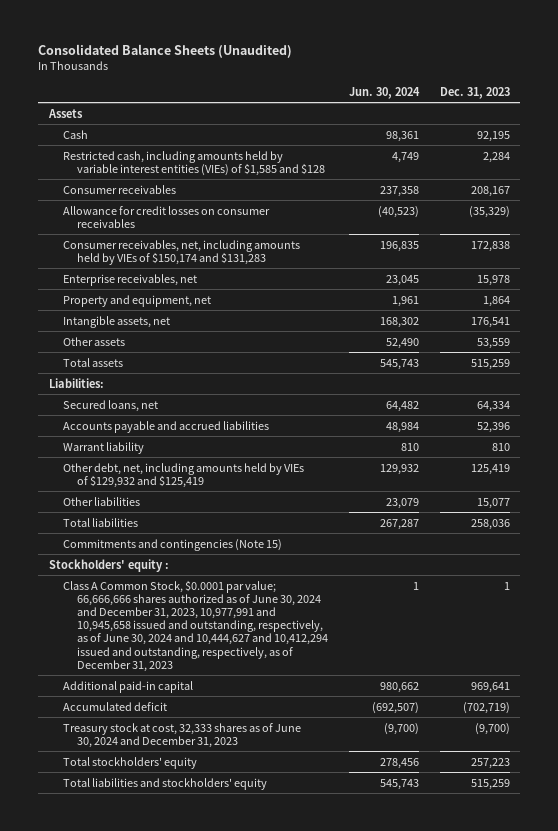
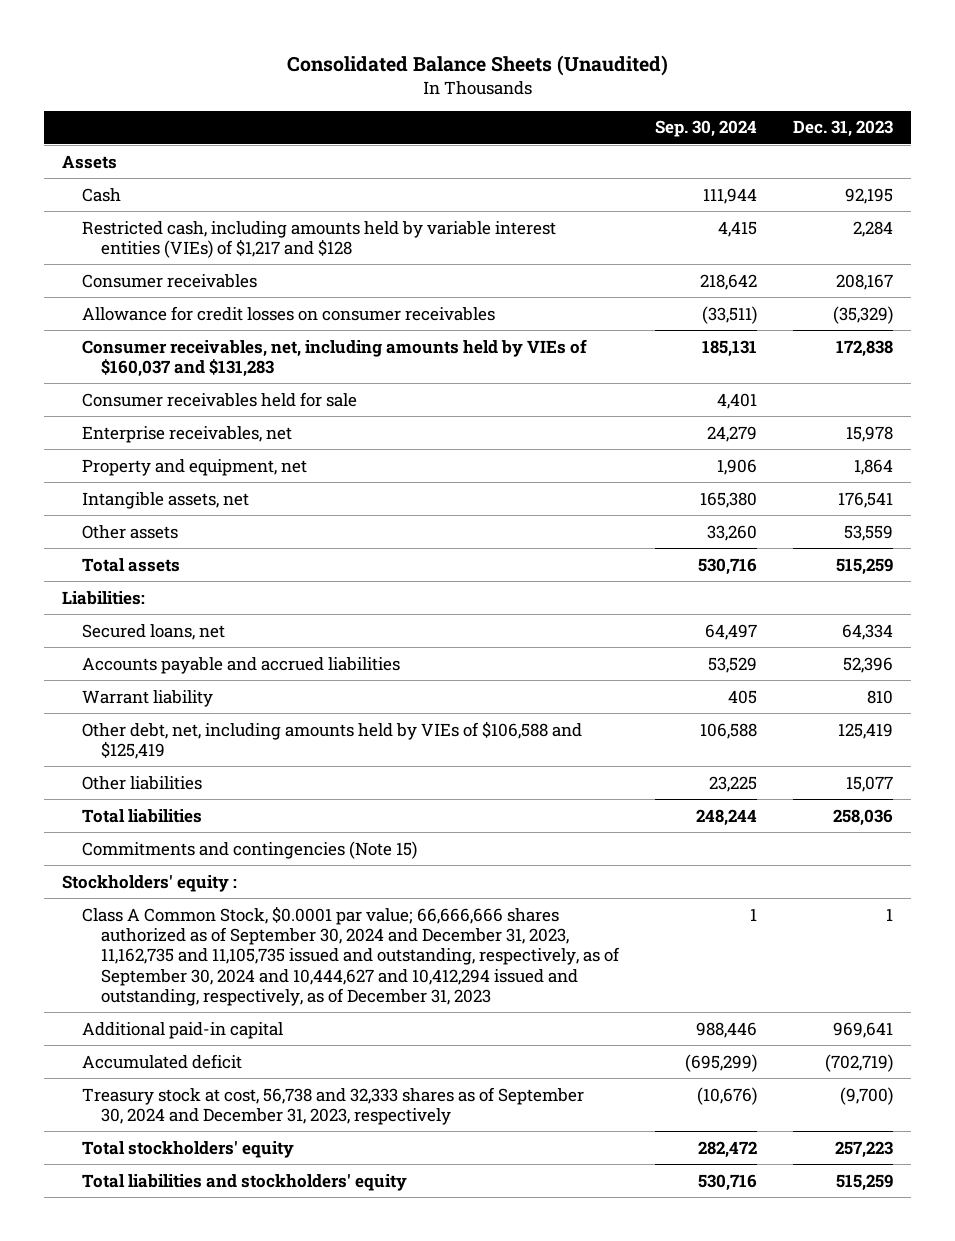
[348,86,420,99] Jun. 30, 2024 -> none
none -> [655,120,758,138] Sep. 30, 2024
[62,150,326,176] Restricted cash, including amounts held by variable interest entities (VIEs) of $1,585 and $128 -> [81,220,556,258] Restricted cash, including amounts held by variable interest entities (VIEs) of $1,217 and $128
[62,239,300,265] Consumer receivables, net, including amounts held by VIEs of $150,174 and $131,283 -> [81,338,587,377] Consumer receivables, net, including amounts held by VIEs of $160,037 and $131,283
none -> [81,391,357,407] Consumer receivables held for sale
[62,462,304,488] Other debt, net, including amounts held by VIEs of $129,932 and $125,419 -> [81,720,582,759] Other debt, net, including amounts held by VIEs of $106,588 and $125,419
[62,579,329,672] Class A Common Stock, $0.0001 par value; 66,666,666 shares authorized as of June 30, 2024 and December 31, 2023, 10,977,991 and 10,945,658 issued and outstanding, respectively, as of June 30, 2024 and 10,444,627 and 10,412,294 issued and outstanding, respectively, as of December 31, 2023 -> [81,905,621,1006] Class A Common Stock, $0.0001 par value; 66,666,666 shares authorized as of September 30, 2024 and December 31, 2023, 11,162,735 and 11,105,735 issued and outstanding, respectively, as of September 30, 2024 and 10,444,627 and 10,412,294 issued and outstanding, respectively, as of December 31, 2023
[62,722,301,748] Treasury stock at cost, 32,333 shares as of June 30, 2024 and December 31, 2023 -> [81,1086,584,1125] Treasury stock at cost, 56,738 and 32,333 shares as of September 30, 2024 and December 31, 2023, respectively

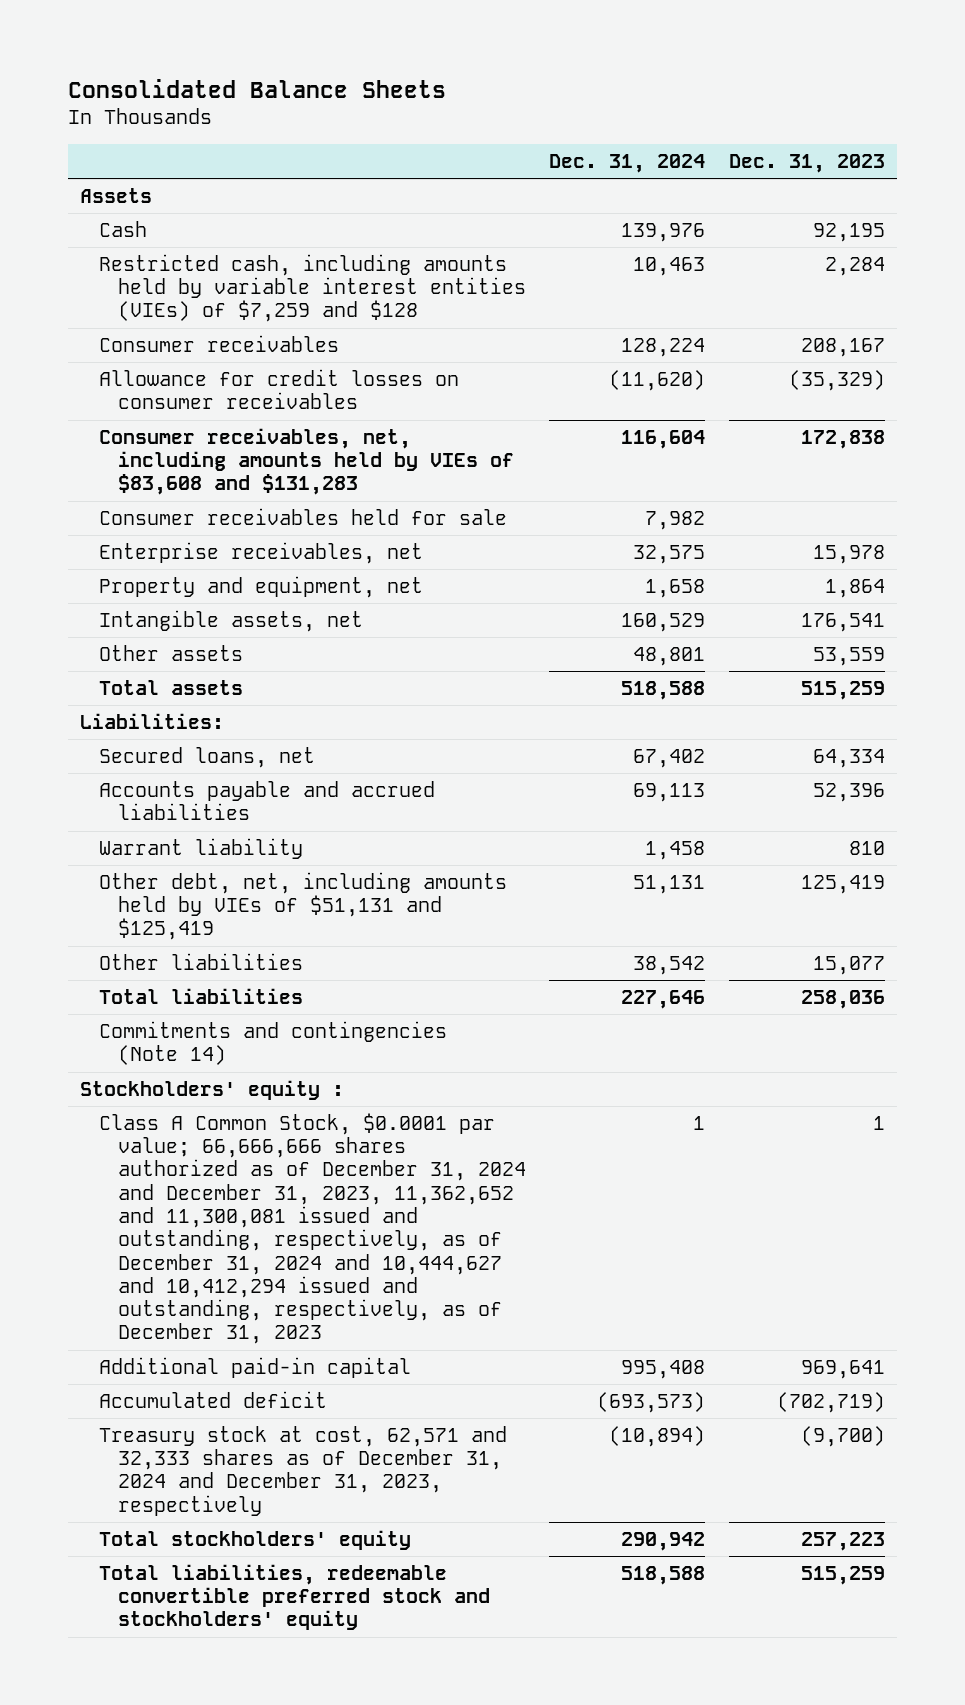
[286,54,668,76] Consolidated Balance Sheets (Unaudited) -> [67,79,446,99] Consolidated Balance Sheets
[655,120,758,138] Sep. 30, 2024 -> none
none -> [549,153,706,173] Dec. 31, 2024
[81,220,556,258] Restricted cash, including amounts held by variable interest entities (VIEs) of $1,217 and $128 -> [98,253,526,323] Restricted cash, including amounts held by variable interest entities (VIEs) of $7,259 and $128
[81,338,587,377] Consumer receivables, net, including amounts held by VIEs of $160,037 and $131,283 -> [98,427,514,496] Consumer receivables, net, including amounts held by VIEs of $83,608 and $131,283
[81,720,582,759] Other debt, net, including amounts held by VIEs of $106,588 and $125,419 -> [98,871,507,941] Other debt, net, including amounts held by VIEs of $51,131 and $125,419
[81,840,417,859] Commitments and contingencies (Note 15) -> [98,1020,447,1066] Commitments and contingencies (Note 14)
[81,905,621,1006] Class A Common Stock, $0.0001 par value; 66,666,666 shares authorized as of September 30, 2024 and December 31, 2023, 11,162,735 and 11,105,735 issued and outstanding, respectively, as of September 30, 2024 and 10,444,627 and 10,412,294 issued and outstanding, respectively, as of December 31, 2023 -> [98,1112,526,1345] Class A Common Stock, $0.0001 par value; 66,666,666 shares authorized as of December 31, 2024 and December 31, 2023, 11,362,652 and 11,300,081 issued and outstanding, respectively, as of December 31, 2024 and 10,444,627 and 10,412,294 issued and outstanding, respectively, as of December 31, 2023
[81,1086,584,1125] Treasury stock at cost, 56,738 and 32,333 shares as of September 30, 2024 and December 31, 2023, respectively -> [98,1425,507,1516] Treasury stock at cost, 62,571 and 32,333 shares as of December 31, 2024 and December 31, 2023, respectively
[81,1173,407,1191] Total liabilities and stockholders' equity -> [98,1563,490,1631] Total liabilities, redeemable convertible preferred stock and stockholders' equity

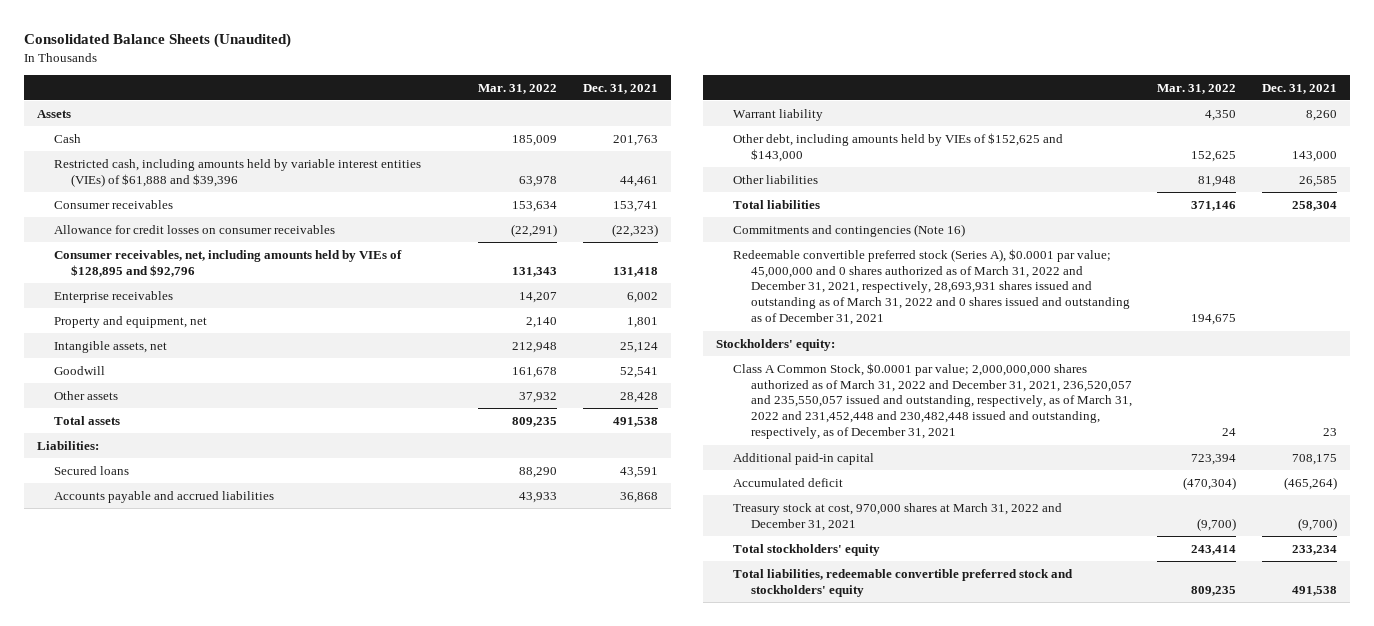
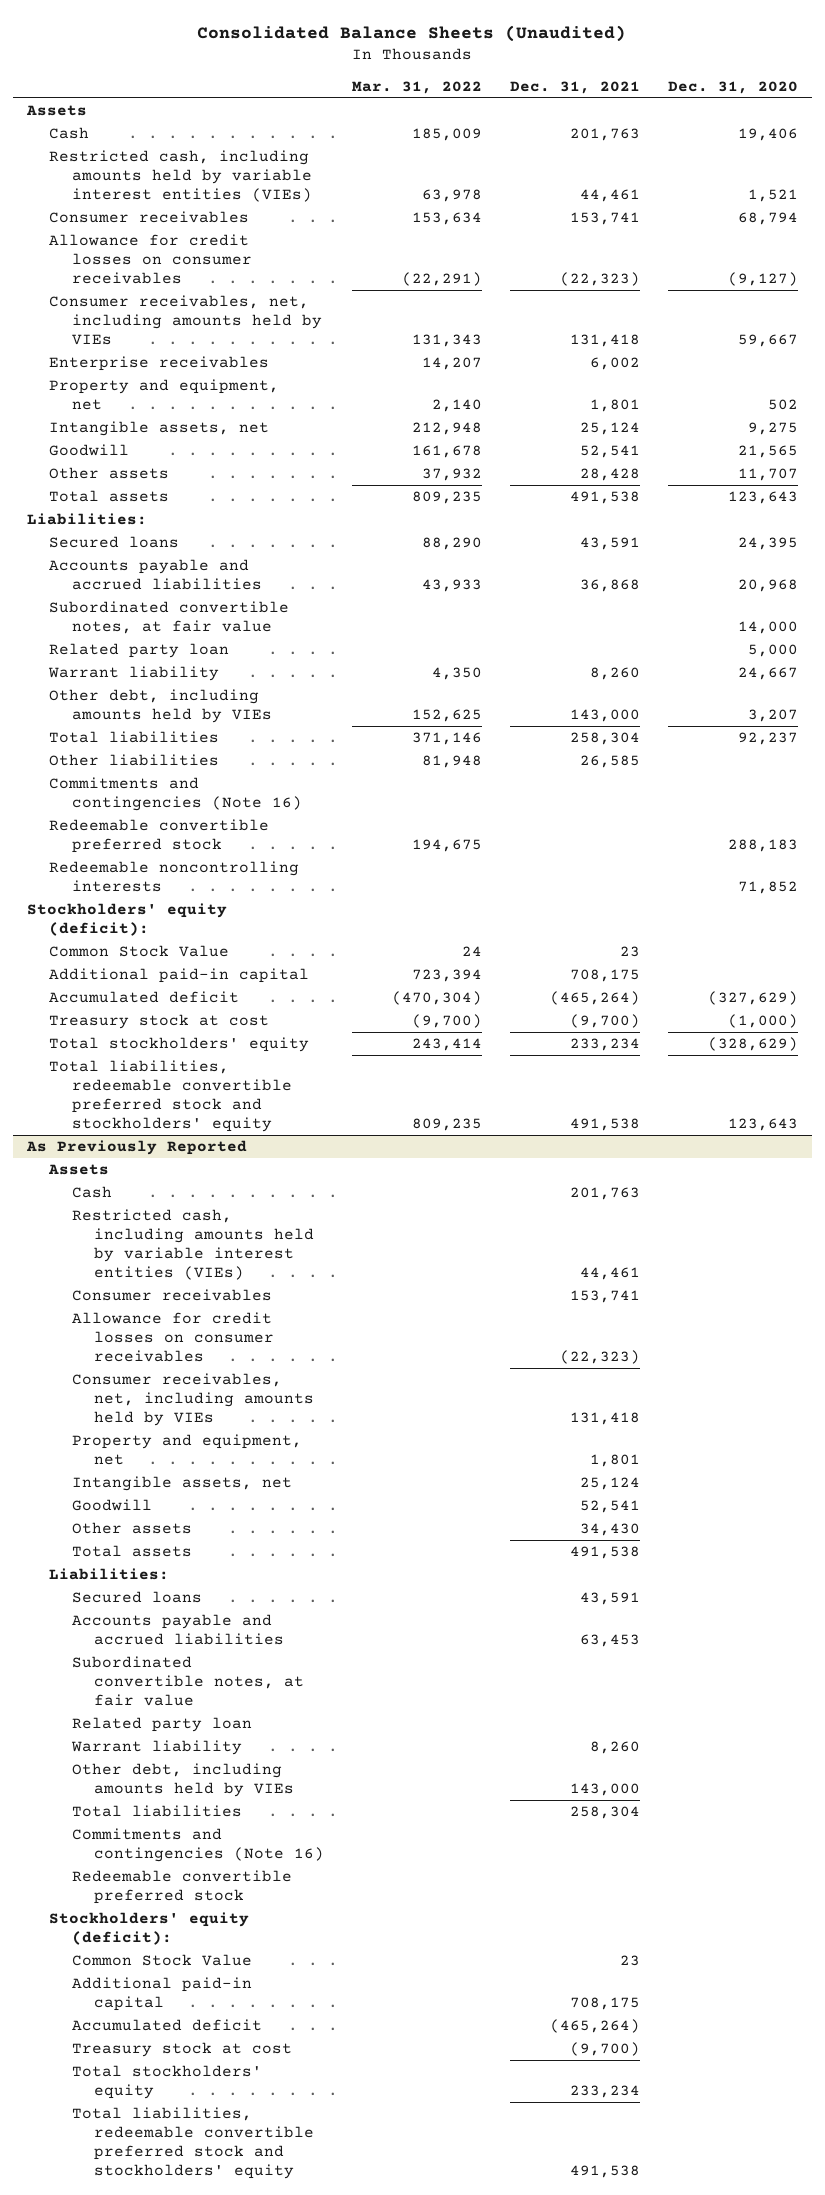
none -> [667,80,798,94] Dec. 31, 2020
[54,158,422,187] Restricted cash, including amounts held by variable interest entities (VIEs) of $61,888 and $39,396 -> [49,150,312,203] Restricted cash, including amounts held by variable interest entities (VIEs)
[54,249,403,277] Consumer receivables, net, including amounts held by VIEs of $128,895 and $92,796 -> [49,295,322,346] Consumer receivables, net, including amounts held by VIEs
none -> [49,601,290,635] Subordinated convertible notes, at fair value
none -> [49,643,230,659] Related party loan
[733,132,1064,162] Other debt, including amounts held by VIEs of $152,625 and $143,000 -> [49,689,272,724] Other debt, including amounts held by VIEs
[733,174,819,184] Other liabilities -> [49,754,220,767] Other liabilities
[733,248,1130,326] Redeemable convertible preferred stock (Series A), $0.0001 par value; 45,000,000 and 0 shares authorized as of March 31, 2022 and December 31, 2021, respectively, 28,693,931 shares issued and outstanding as of March 31, 2022 and 0 shares issued and outstanding as of December 31, 2021 -> [49,819,270,854] Redeemable convertible preferred stock
none -> [49,861,300,893] Redeemable noncontrolling interests
[716,338,836,351] Stockholders' equity: -> [26,903,227,937] Stockholders' equity (deficit):
[733,362,1132,440] Class A Common Stock, $0.0001 par value; 2,000,000,000 shares authorized as of March 31, 2022 and December 31, 2021, 236,520,057 and 235,550,057 issued and outstanding, respectively, as of March 31, 2022 and 231,452,448 and 230,482,448 issued and outstanding, respectively, as of December 31, 2021 -> [49,945,230,958] Common Stock Value
[733,502,1063,531] Treasury stock at cost, 970,000 shares at March 31, 2022 and December 31, 2021 -> [49,1014,270,1030] Treasury stock at cost
none -> [25,1140,247,1156] As Previously Reported
none -> [48,1164,110,1176] Assets
none -> [71,1186,112,1199] Cash
none -> [71,1209,314,1281] Restricted cash, including amounts held by variable interest entities (VIEs)
none -> [71,1289,272,1302] Consumer receivables
none -> [71,1312,274,1363] Allowance for credit losses on consumer receivables
none -> [71,1373,314,1427] Consumer receivables, net, including amounts held by VIEs
none -> [71,1434,302,1466] Property and equipment, net
none -> [71,1476,292,1492] Intangible assets, net
none -> [71,1499,152,1512] Goodwill
none -> [71,1522,192,1535] Other assets
none -> [71,1545,192,1558] Total assets
none -> [49,1568,170,1581] Liabilities:
none -> [71,1591,202,1604] Secured loans
none -> [71,1614,284,1646] Accounts payable and accrued liabilities
none -> [71,1656,304,1707] Subordinated convertible notes, at fair value
none -> [71,1717,252,1733] Related party loan
none -> [70,1740,242,1756] Warrant liability
none -> [71,1763,294,1798] Other debt, including amounts held by VIEs
none -> [71,1805,242,1818] Total liabilities
none -> [71,1828,324,1863] Commitments and contingencies (Note 16)
none -> [71,1870,292,1905] Redeemable convertible preferred stock
none -> [49,1912,250,1946] Stockholders' equity (deficit):
none -> [71,1954,252,1967] Common Stock Value
none -> [71,1977,252,2012] Additional paid-in capital
none -> [71,2019,262,2032] Accumulated deficit
none -> [71,2042,292,2058] Treasury stock at cost
none -> [71,2065,262,2100] Total stockholders' equity
none -> [71,2107,314,2180] Total liabilities, redeemable convertible preferred stock and stockholders' equity

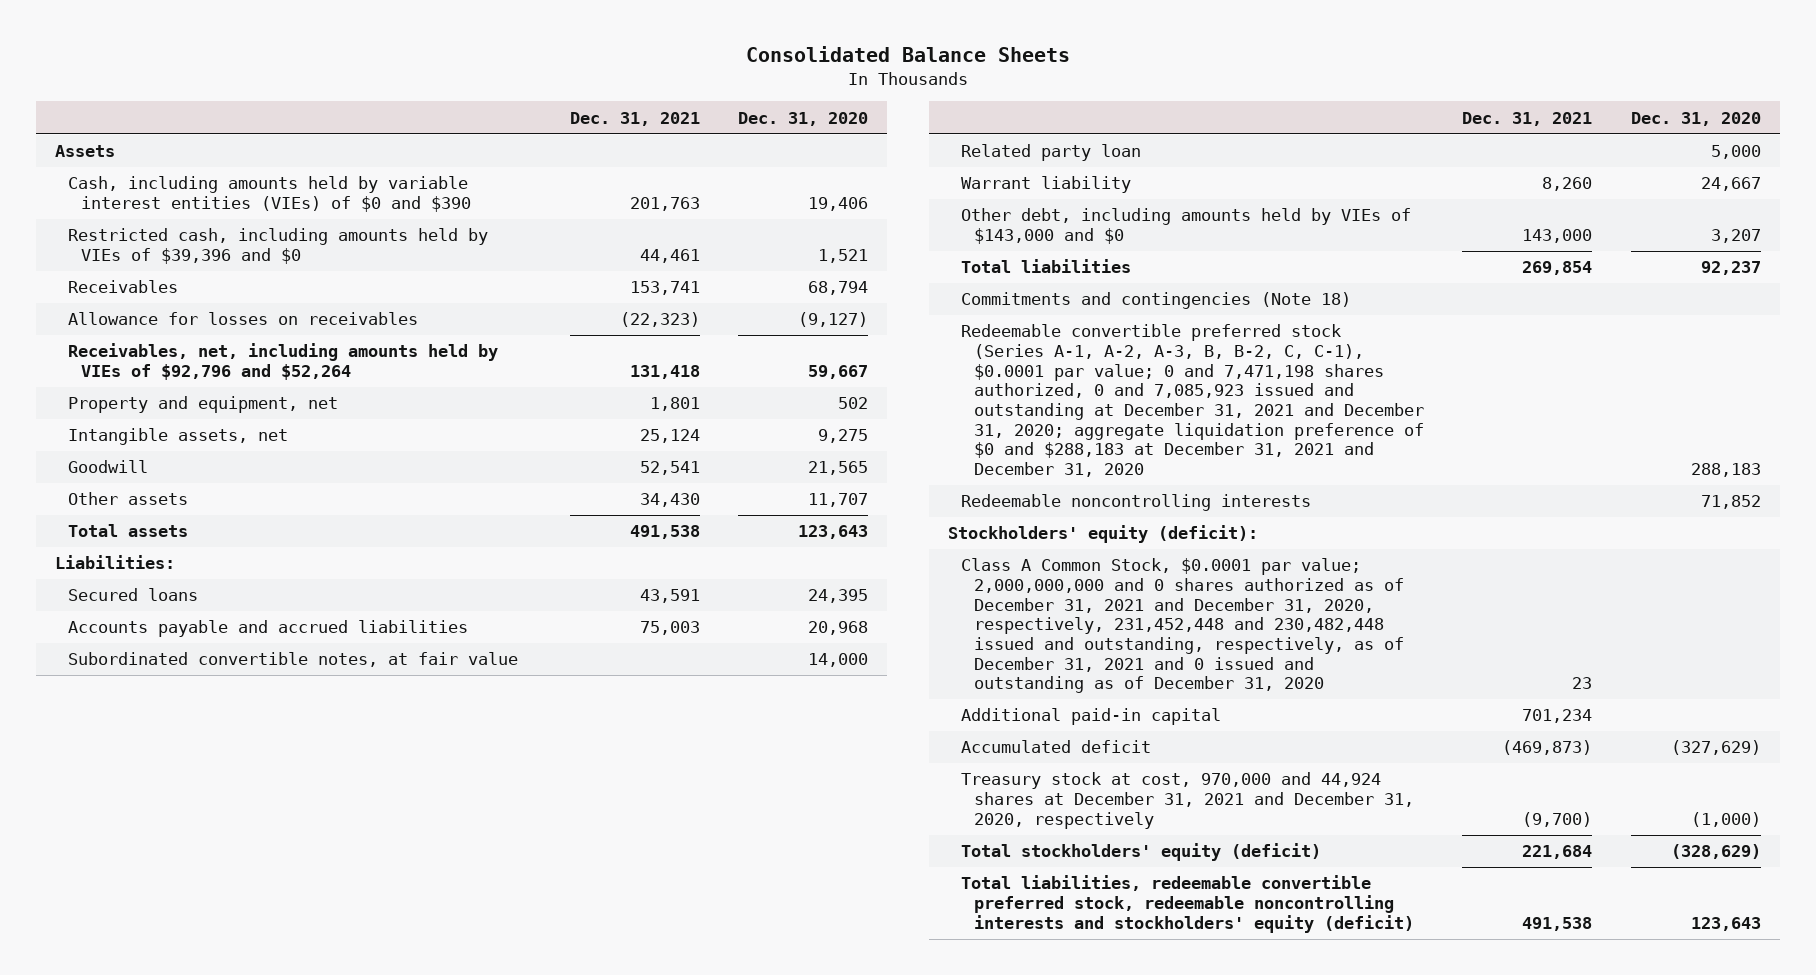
[197,24,627,42] Consolidated Balance Sheets (Unaudited) -> [745,45,1070,62] Consolidated Balance Sheets
[351,80,482,94] Mar. 31, 2022 -> none
[49,356,270,372] Enterprise receivables -> none
[49,127,90,140] Cash -> [68,176,472,212] Cash, including amounts held by variable interest entities (VIEs) of $0 and $390
[49,150,312,203] Restricted cash, including amounts held by variable interest entities (VIEs) -> [68,228,489,264] Restricted cash, including amounts held by VIEs of $39,396 and $0
[49,211,250,224] Consumer receivables -> [68,280,179,294] Receivables
[49,234,252,285] Allowance for credit losses on consumer receivables -> [68,312,419,326] Allowance for losses on receivables
[49,295,322,346] Consumer receivables, net, including amounts held by VIEs -> [68,343,499,380] Receivables, net, including amounts held by VIEs of $92,796 and $52,264
[579,468,640,482] 28,428 -> [639,493,700,508] 34,430
[579,579,640,593] 36,868 -> [639,621,700,636] 75,003
[49,754,220,767] Other liabilities -> none
[49,689,272,724] Other debt, including amounts held by VIEs -> [961,208,1412,244] Other debt, including amounts held by VIEs of $143,000 and $0
[569,732,640,746] 258,304 -> [1522,261,1593,276] 269,854
[49,777,302,812] Commitments and contingencies (Note 16) -> [961,292,1352,310] Commitments and contingencies (Note 18)
[49,819,270,854] Redeemable convertible preferred stock -> [961,324,1425,477] Redeemable convertible preferred stock (Series A-1, A-2, A-3, B, B-2, C, C-1), $0.0001 par value; 0 and 7,471,198 shares authorized, 0 and 7,085,923 issued and outstanding at December 31, 2021 and December 31, 2020; aggregate liquidation preference of $0 and $288,183 at December 31, 2021 and December 31, 2020
[25,1140,247,1156] As Previously Reported -> none
[48,1164,110,1176] Assets -> none
[71,1186,112,1199] Cash -> none
[71,1209,314,1281] Restricted cash, including amounts held by variable interest entities (VIEs) -> none
[71,1289,272,1302] Consumer receivables -> none
[71,1312,274,1363] Allowance for credit losses on consumer receivables -> none
[71,1373,314,1427] Consumer receivables, net, including amounts held by VIEs -> none
[71,1434,302,1466] Property and equipment, net -> none
[71,1476,292,1492] Intangible assets, net -> none
[71,1499,152,1512] Goodwill -> none
[71,1522,192,1535] Other assets -> none
[71,1545,192,1558] Total assets -> none
[49,1568,170,1581] Liabilities: -> none
[71,1591,202,1604] Secured loans -> none
[71,1614,284,1646] Accounts payable and accrued liabilities -> none
[71,1656,304,1707] Subordinated convertible notes, at fair value -> none
[71,1717,252,1733] Related party loan -> none
[70,1740,242,1756] Warrant liability -> none
[71,1763,294,1798] Other debt, including amounts held by VIEs -> none
[71,1805,242,1818] Total liabilities -> none
[71,1828,324,1863] Commitments and contingencies (Note 16) -> none
[71,1870,292,1905] Redeemable convertible preferred stock -> none
[49,1912,250,1946] Stockholders' equity (deficit): -> none
[71,1954,252,1967] Common Stock Value -> none
[71,1977,252,2012] Additional paid-in capital -> none
[71,2019,262,2032] Accumulated deficit -> none
[71,2042,292,2058] Treasury stock at cost -> none
[71,2065,262,2100] Total stockholders' equity -> none
[71,2107,314,2180] Total liabilities, redeemable convertible preferred stock and stockholders' equity -> none
[49,945,230,958] Common Stock Value -> [961,558,1405,694] Class A Common Stock, $0.0001 par value; 2,000,000,000 and 0 shares authorized as of December 31, 2021 and December 31, 2020, respectively, 231,452,448 and 230,482,448 issued and outstanding, respectively, as of December 31, 2021 and 0 issued and outstanding as of December 31, 2020
[569,969,640,983] 708,175 -> [1522,709,1593,724] 701,234
[549,991,640,1006] (465,264) -> [1502,740,1593,756] (469,873)
[49,1014,270,1030] Treasury stock at cost -> [961,772,1415,829] Treasury stock at cost, 970,000 and 44,924 shares at December 31, 2021 and December 31, 2020, respectively
[49,1037,310,1053] Total stockholders' equity -> [961,843,1322,862] Total stockholders' equity (deficit)
[569,1038,640,1052] 233,234 -> [1522,845,1593,860] 221,684
[49,1060,292,1133] Total liabilities, redeemable convertible preferred stock and stockholders' equity -> [961,875,1415,933] Total liabilities, redeemable convertible preferred stock, redeemable noncontrolling interests and stockholders' equity (deficit)

